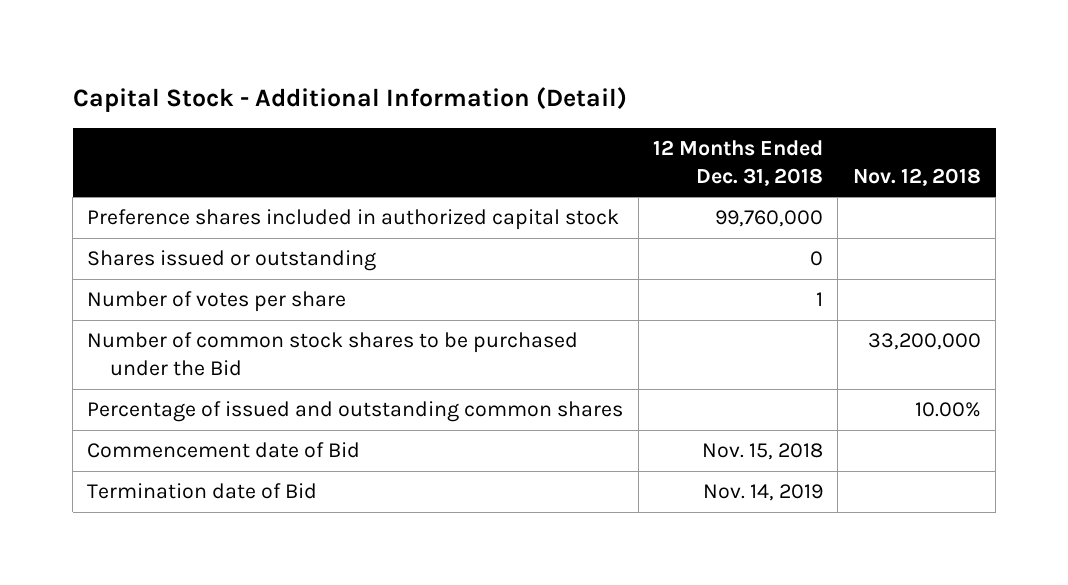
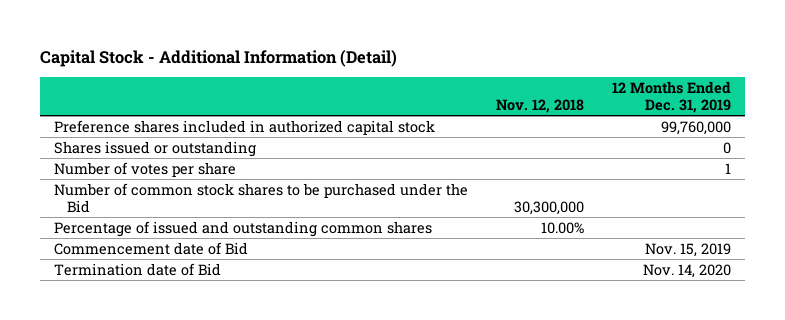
[653,139,824,186] 12 Months Ended Dec. 31, 2018 -> none
none -> [612,80,732,114] 12 Months Ended Dec. 31, 2019
[867,333,981,351] 33,200,000 -> [514,201,585,216] 30,300,000

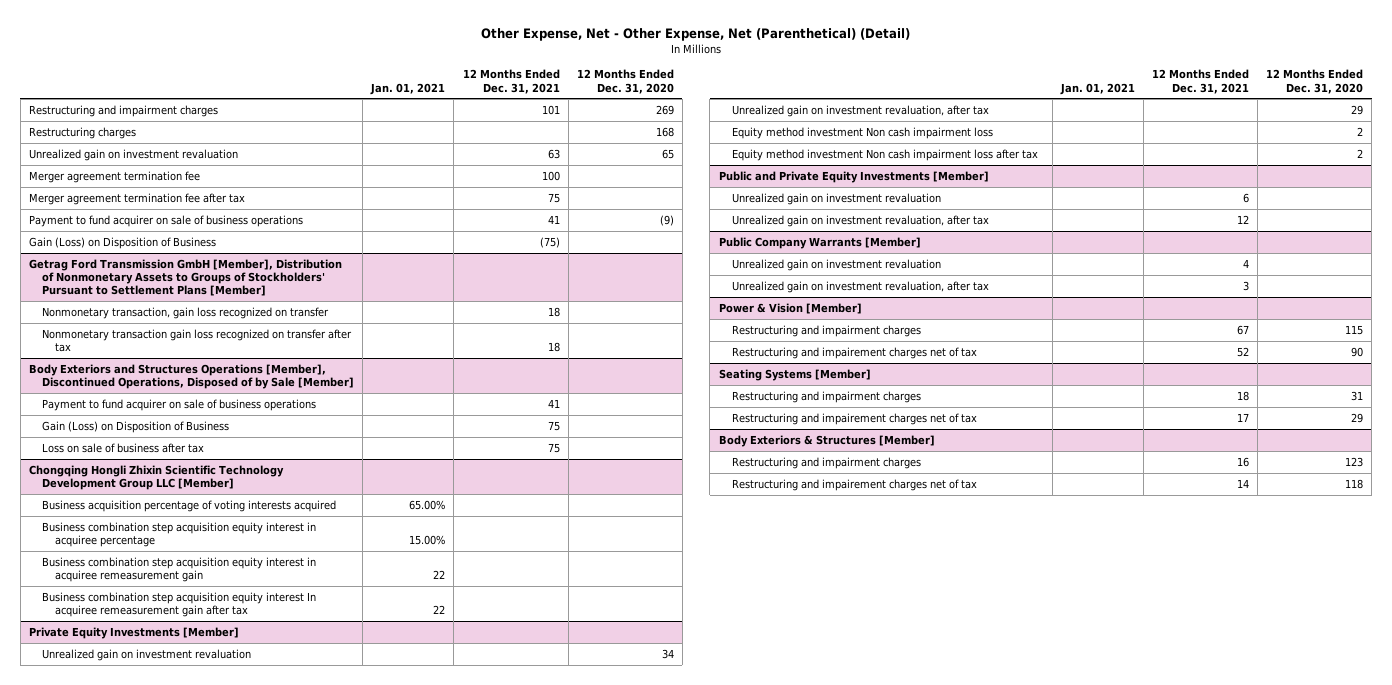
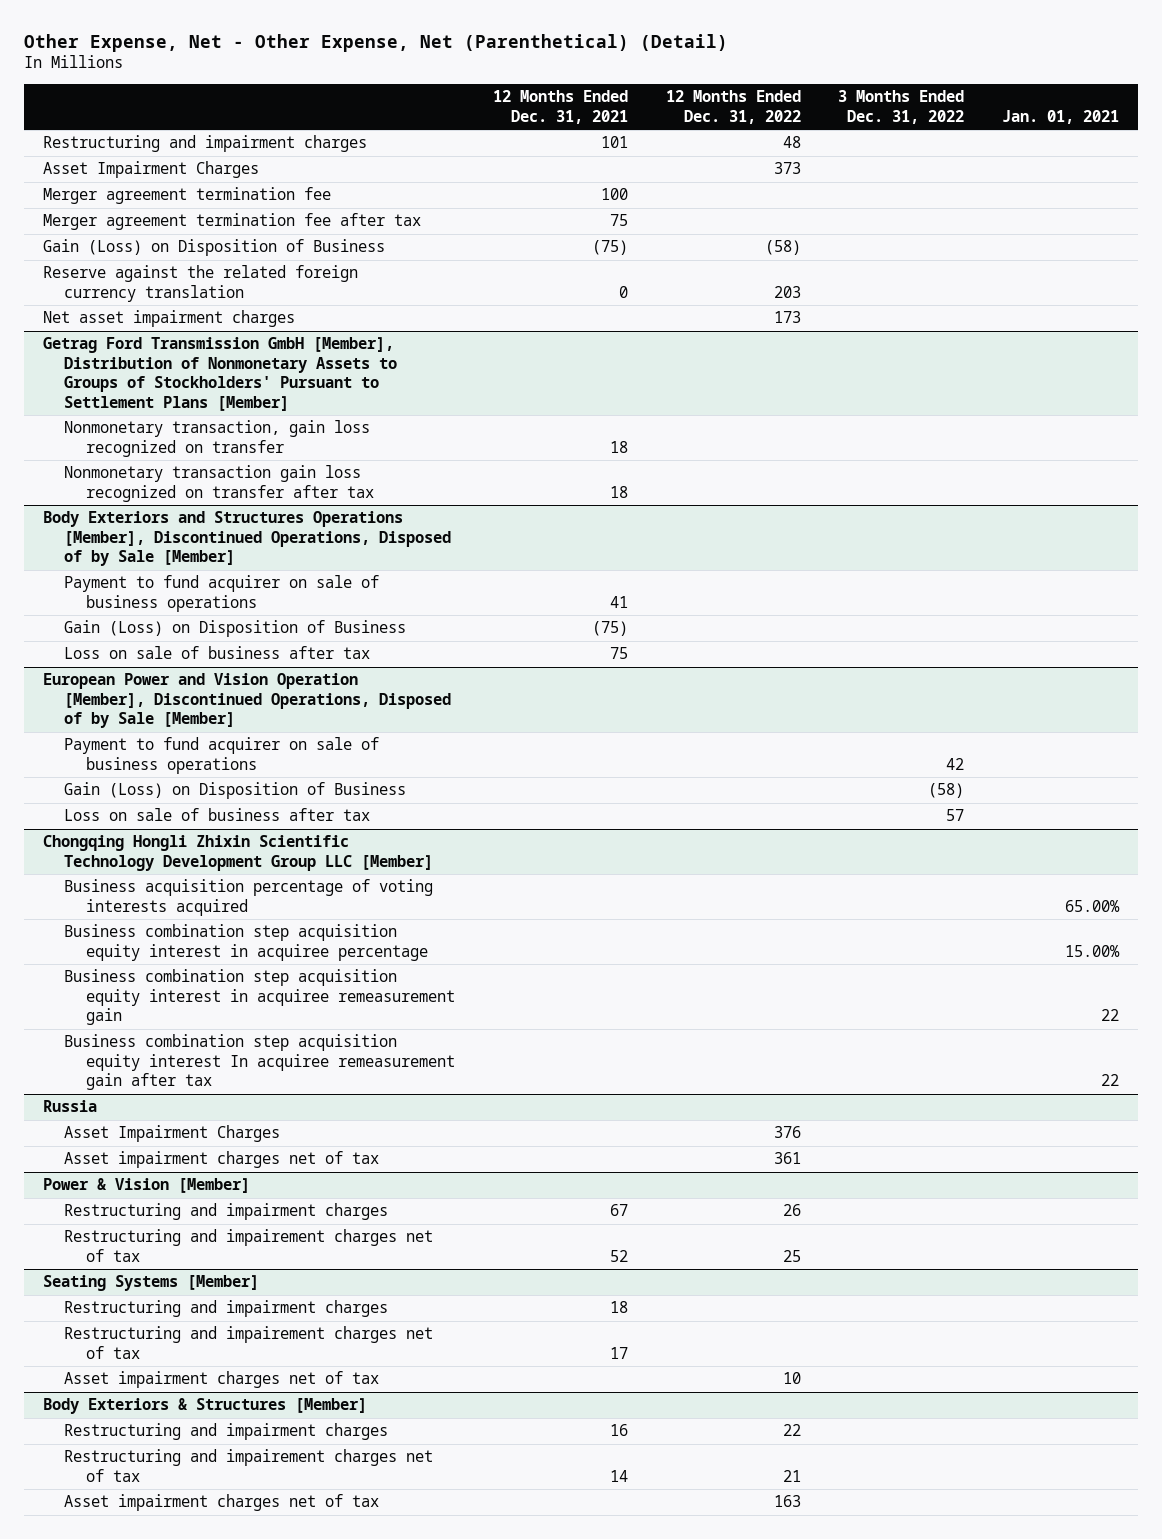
[576,69,674,94] 12 Months Ended Dec. 31, 2020 -> none
none -> [665,90,801,124] 12 Months Ended Dec. 31, 2022
none -> [838,90,965,124] 3 Months Ended Dec. 31, 2022
[29,126,137,139] Restructuring charges -> none
[29,148,239,161] Unrealized gain on investment revaluation -> none
none -> [42,161,259,179] Asset Impairment Charges
[29,214,304,227] Payment to fund acquirer on sale of business operations -> none
none -> [42,265,358,302] Reserve against the related foreign currency translation
none -> [42,310,295,328] Net asset impairment charges
[547,420,560,431] 75 -> [591,621,628,637] (75)
none -> [42,673,452,729] European Power and Vision Operation [Member], Discontinued Operations, Disposed of by Sale [Member]
none -> [64,737,380,774] Payment to fund acquirer on sale of business operations
none -> [64,782,407,800] Gain (Loss) on Disposition of Business
none -> [64,808,371,822] Loss on sale of business after tax
[29,626,240,639] Private Equity Investments [Member] -> none
[42,648,252,661] Unrealized gain on investment revaluation -> none
[731,104,989,117] Unrealized gain on investment revaluation, after tax -> none
[731,126,993,139] Equity method investment Non cash impairment loss -> none
[731,148,1038,161] Equity method investment Non cash impairment loss after tax -> none
[718,170,989,183] Public and Private Equity Investments [Member] -> none
[731,192,941,205] Unrealized gain on investment revaluation -> none
[731,214,989,227] Unrealized gain on investment revaluation, after tax -> none
[718,236,921,249] Public Company Warrants [Member] -> none
[731,258,941,271] Unrealized gain on investment revaluation -> none
[731,280,989,293] Unrealized gain on investment revaluation, after tax -> none
none -> [42,1100,97,1113] Russia
none -> [64,1125,281,1143] Asset Impairment Charges
none -> [64,1151,380,1169] Asset impairment charges net of tax
none -> [64,1371,380,1389] Asset impairment charges net of tax
none -> [64,1494,380,1512] Asset impairment charges net of tax

